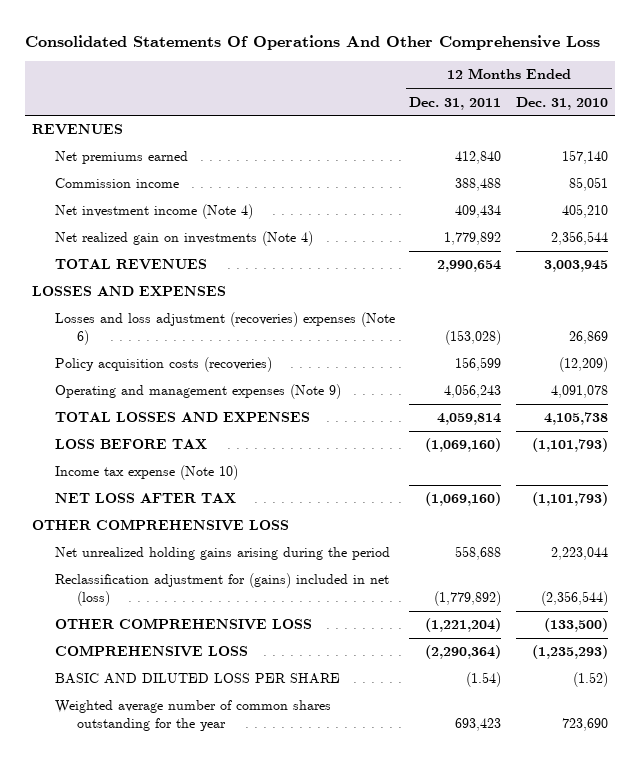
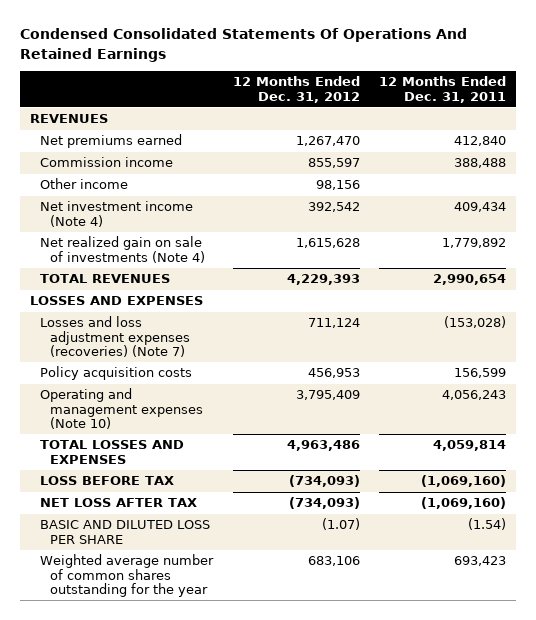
[25,34,601,50] Consolidated Statements Of Operations And Other Comprehensive Loss -> [20,28,468,62] Condensed Consolidated Statements Of Operations And Retained Earnings
[515,96,608,110] Dec. 31, 2010 -> none
none -> [232,76,360,103] 12 Months Ended Dec. 31, 2012
none -> [40,178,129,190] Other income
[54,231,313,247] Net realized gain on investments (Note 4) -> [40,236,205,263] Net realized gain on sale of investments (Note 4)
[54,312,395,346] Losses and loss adjustment (recoveries) expenses (Note 6) -> [40,316,190,357] Losses and loss adjustment expenses (recoveries) (Note 7)
[54,357,272,373] Policy acquisition costs (recoveries) -> [40,366,193,381] Policy acquisition costs
[54,384,341,400] Operating and management expenses (Note 9) -> [40,388,203,429] Operating and management expenses (Note 10)
[54,465,238,481] Income tax expense (Note 10) -> none
[32,519,290,532] OTHER COMPREHENSIVE LOSS -> none
[54,547,390,561] Net unrealized holding gains arising during the period -> none
[54,573,389,607] Reclassification adjustment for (gains) included in net (loss) -> none
[54,618,312,631] OTHER COMPREHENSIVE LOSS -> none
[54,645,248,658] COMPREHENSIVE LOSS -> none

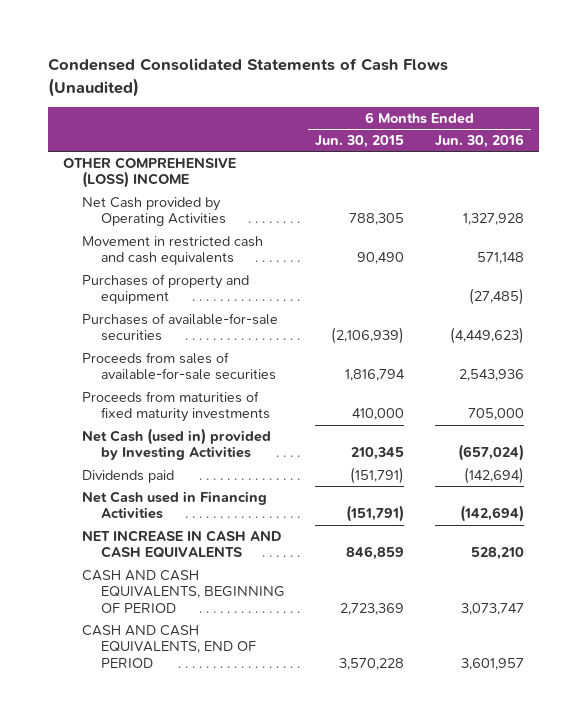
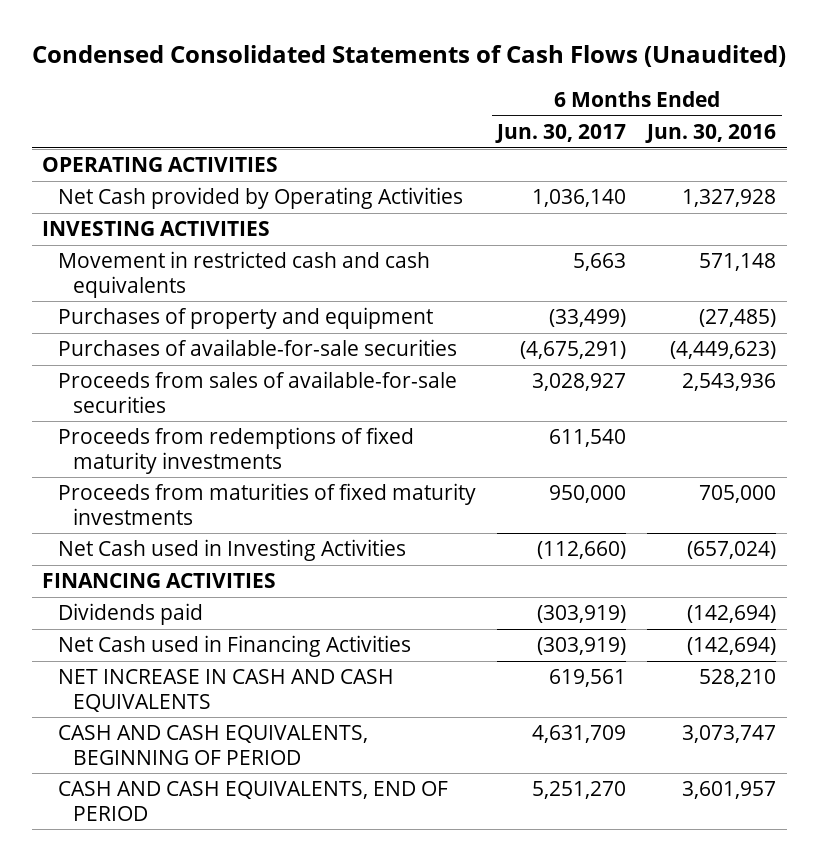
[315,134,405,148] Jun. 30, 2015 -> none
none -> [495,123,627,143] Jun. 30, 2017
[63,156,237,189] OTHER COMPREHENSIVE (LOSS) INCOME -> none
none -> [42,157,279,173] OPERATING ACTIVITIES
none -> [42,221,271,237] INVESTING ACTIVITIES
none -> [57,427,414,474] Proceeds from redemptions of fixed maturity investments
[82,427,272,461] Net Cash (used in) provided by Investing Activities -> [57,539,406,562] Net Cash used in Investing Activities
none -> [42,573,277,589] FINANCING ACTIVITIES

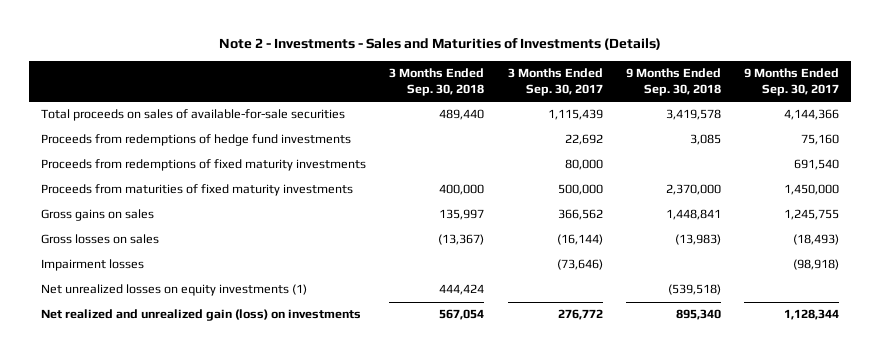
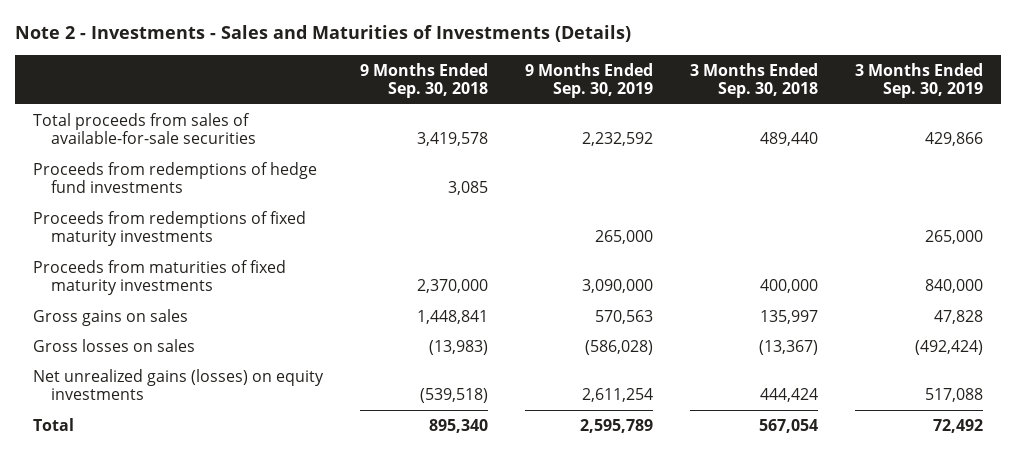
[507,68,603,96] 3 Months Ended Sep. 30, 2017 -> none
[744,68,840,96] 9 Months Ended Sep. 30, 2017 -> none
none -> [524,62,653,99] 9 Months Ended Sep. 30, 2019
none -> [854,62,983,99] 3 Months Ended Sep. 30, 2019
[40,109,345,122] Total proceeds on sales of available-for-sale securities -> [33,112,256,145] Total proceeds from sales of available-for-sale securities
[40,259,144,272] Impairment losses -> none
[40,284,307,297] Net unrealized losses on equity investments (1) -> [33,368,325,401] Net unrealized gains (losses) on equity investments
[40,309,361,322] Net realized and unrealized gain (loss) on investments -> [33,417,75,431] Total

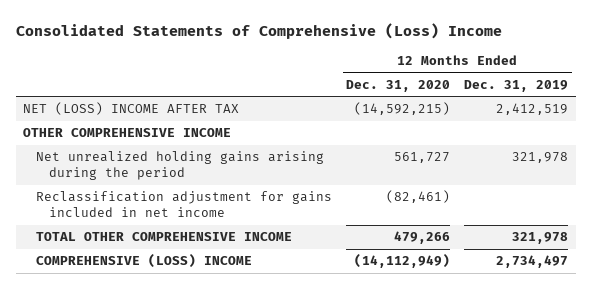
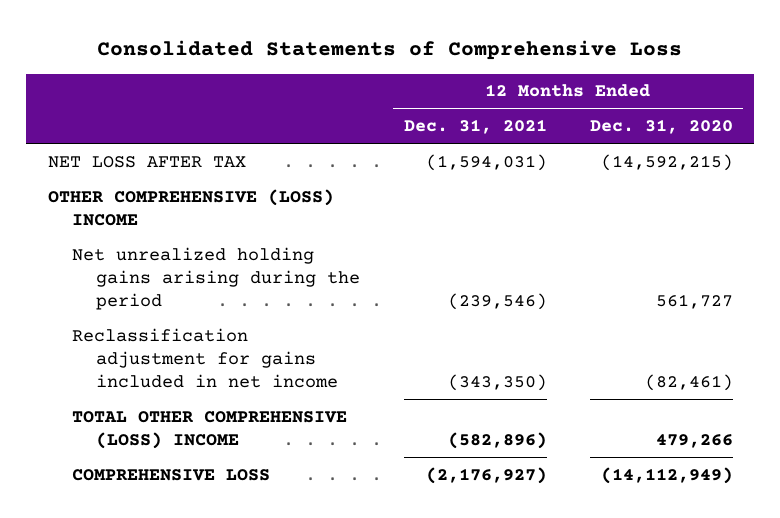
[16,22,503,39] Consolidated Statements of Comprehensive (Loss) Income -> [97,40,683,61] Consolidated Statements of Comprehensive Loss
[464,79,569,92] Dec. 31, 2019 -> none
none -> [403,119,547,135] Dec. 31, 2021
[23,102,240,116] NET (LOSS) INCOME AFTER TAX -> [47,155,246,168] NET LOSS AFTER TAX
[23,128,232,138] OTHER COMPREHENSIVE INCOME -> [47,188,334,226] OTHER COMPREHENSIVE (LOSS) INCOME
[36,232,293,242] TOTAL OTHER COMPREHENSIVE INCOME -> [72,410,348,449] TOTAL OTHER COMPREHENSIVE (LOSS) INCOME
[36,254,253,269] COMPREHENSIVE (LOSS) INCOME -> [72,468,271,481] COMPREHENSIVE LOSS

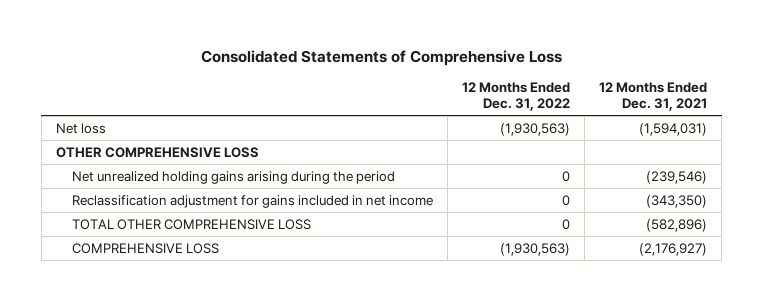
[589,119,733,135] Dec. 31, 2020 -> none
none -> [462,82,571,111] 12 Months Ended Dec. 31, 2022
[47,155,246,168] NET LOSS AFTER TAX -> [55,122,106,134] Net loss
[47,188,334,226] OTHER COMPREHENSIVE (LOSS) INCOME -> [55,146,259,158] OTHER COMPREHENSIVE LOSS
[72,410,348,449] TOTAL OTHER COMPREHENSIVE (LOSS) INCOME -> [72,218,312,230] TOTAL OTHER COMPREHENSIVE LOSS

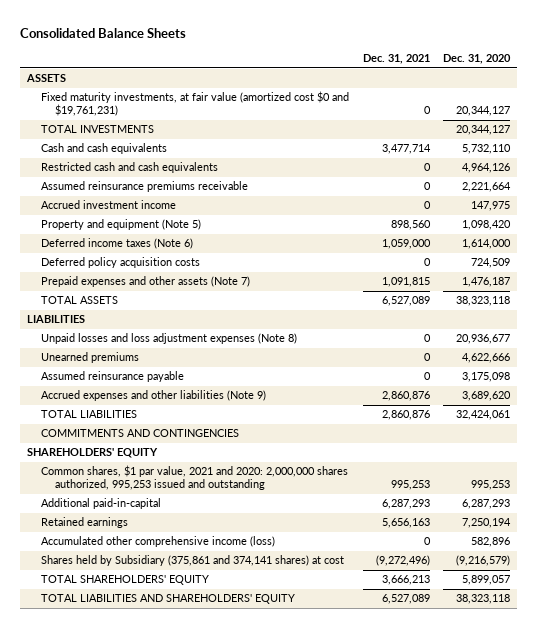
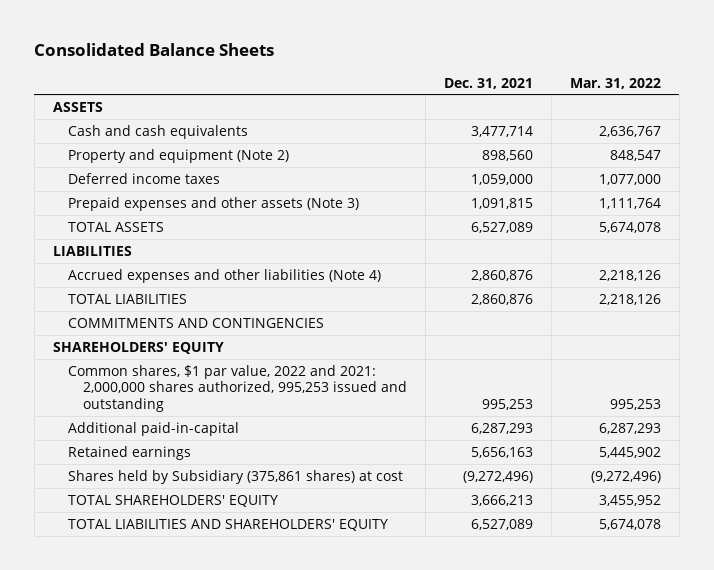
[443,54,512,65] Dec. 31, 2020 -> none
none -> [569,77,661,89] Mar. 31, 2022
[41,91,350,117] Fixed maturity investments, at fair value (amortized cost $0 and $19,761,231) -> none
[41,125,155,134] TOTAL INVESTMENTS -> none
[41,162,219,174] Restricted cash and cash equivalents -> none
[41,181,249,193] Assumed reinsurance premiums receivable -> none
[41,200,177,210] Accrued investment income -> none
[41,257,201,269] Deferred policy acquisition costs -> none
[41,219,202,231] Property and equipment (Note 5) -> [67,148,289,163] Property and equipment (Note 2)
[41,238,194,250] Deferred income taxes (Note 6) -> [67,172,220,184] Deferred income taxes
[41,276,251,288] Prepaid expenses and other assets (Note 7) -> [67,196,359,211] Prepaid expenses and other assets (Note 3)
[41,333,298,345] Unpaid losses and loss adjustment expenses (Note 8) -> none
[41,352,140,364] Unearned premiums -> none
[41,371,185,383] Assumed reinsurance payable -> none
[41,390,267,402] Accrued expenses and other liabilities (Note 9) -> [67,268,381,283] Accrued expenses and other liabilities (Note 4)
[41,465,349,491] Common shares, $1 par value, 2021 and 2020: 2,000,000 shares authorized, 995,253 issued and outstanding -> [67,364,408,412] Common shares, $1 par value, 2022 and 2021: 2,000,000 shares authorized, 995,253 issued and outstanding
[41,536,276,548] Accumulated other comprehensive income (loss) -> none
[41,555,345,567] Shares held by Subsidiary (375,861 and 374,141 shares) at cost -> [67,469,403,484] Shares held by Subsidiary (375,861 shares) at cost

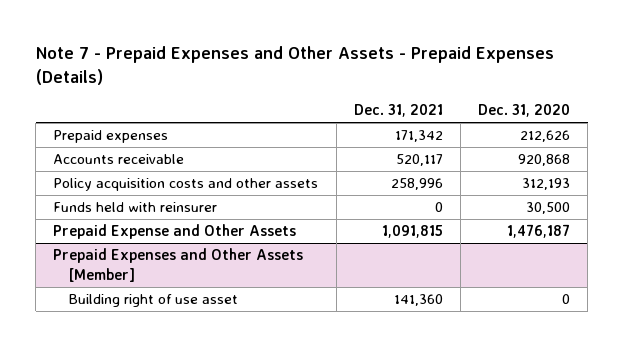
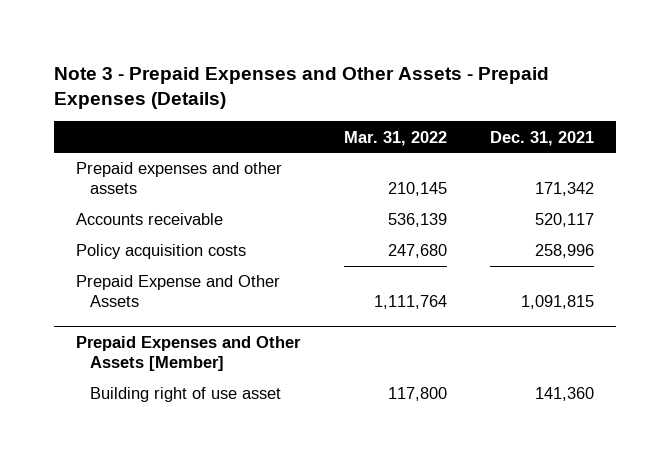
[35,46,554,85] Note 7 - Prepaid Expenses and Other Assets - Prepaid Expenses (Details) -> [54,66,550,110] Note 3 - Prepaid Expenses and Other Assets - Prepaid Expenses (Details)
[478,104,571,118] Dec. 31, 2020 -> none
none -> [343,130,447,146] Mar. 31, 2022
[53,130,169,144] Prepaid expenses -> [75,162,282,195] Prepaid expenses and other assets
[53,202,218,213] Funds held with reinsurer -> none
[53,178,319,192] Policy acquisition costs and other assets -> [75,244,246,260] Policy acquisition costs

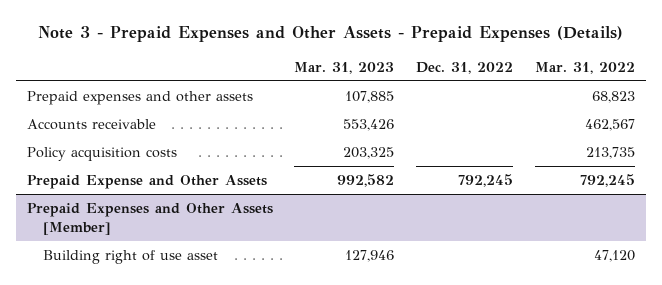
[490,130,595,146] Dec. 31, 2021 -> none
none -> [294,61,395,74] Mar. 31, 2023
none -> [416,61,514,74] Dec. 31, 2022
[387,182,447,197] 210,145 -> [592,90,636,103] 68,823
[387,213,447,228] 536,139 -> [585,118,636,131] 462,567
[387,244,447,259] 247,680 -> [586,146,636,159] 213,735
[373,295,447,310] 1,111,764 -> [580,173,636,187] 792,245
[387,387,447,402] 117,800 -> [594,249,636,262] 47,120

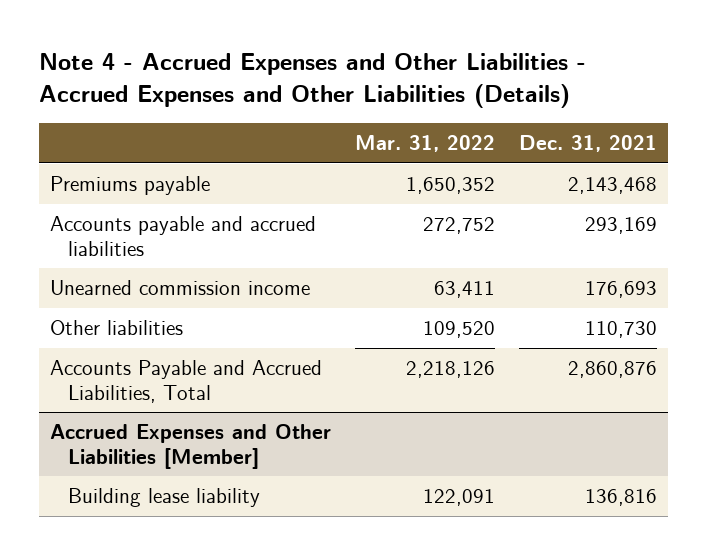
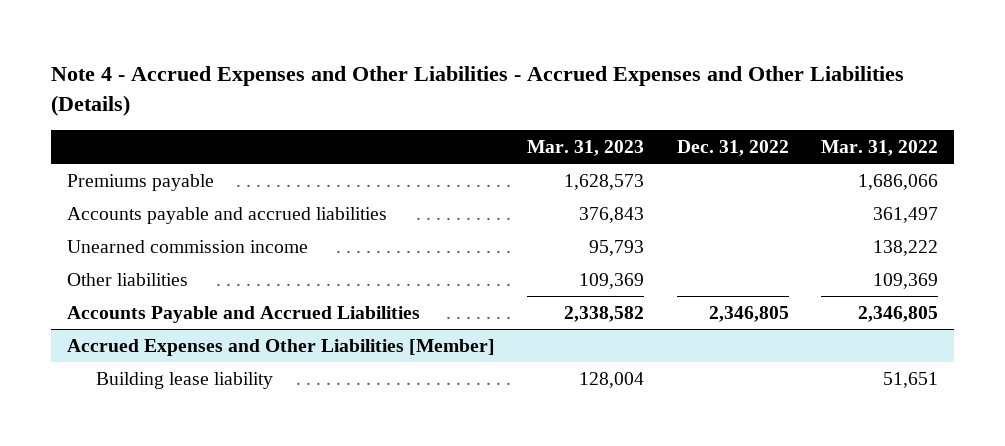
[518,134,657,152] Dec. 31, 2021 -> none
none -> [527,139,645,156] Mar. 31, 2023
none -> [676,139,789,156] Dec. 31, 2022
[405,177,495,195] 1,650,352 -> [857,173,938,190] 1,686,066
[422,217,495,235] 272,752 -> [872,206,938,223] 361,497
[433,281,495,299] 63,411 -> [872,239,938,256] 138,222
[422,321,495,339] 109,520 -> [872,272,938,289] 109,369
[50,360,323,403] Accounts Payable and Accrued Liabilities, Total -> [66,305,420,323] Accounts Payable and Accrued Liabilities
[405,361,495,379] 2,218,126 -> [857,305,938,322] 2,346,805
[422,489,495,507] 122,091 -> [882,371,938,388] 51,651

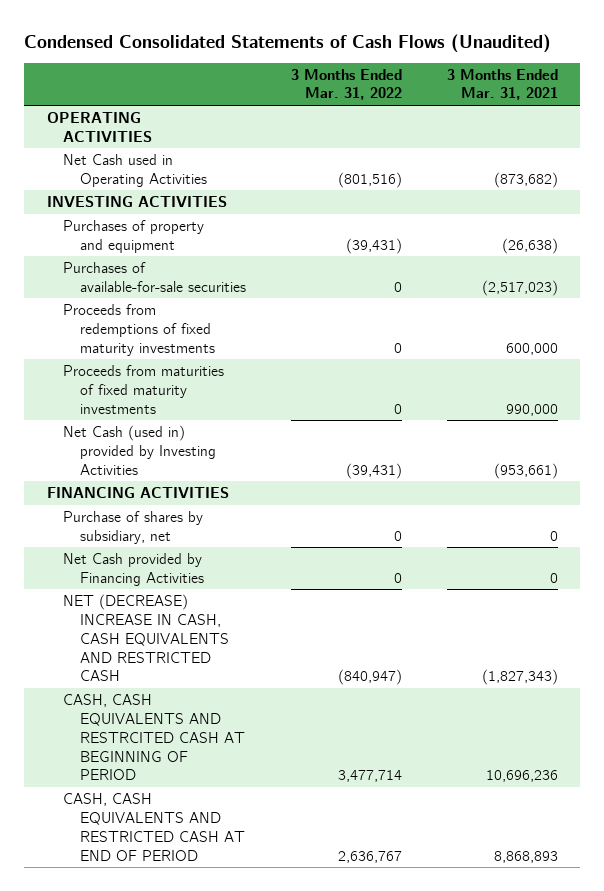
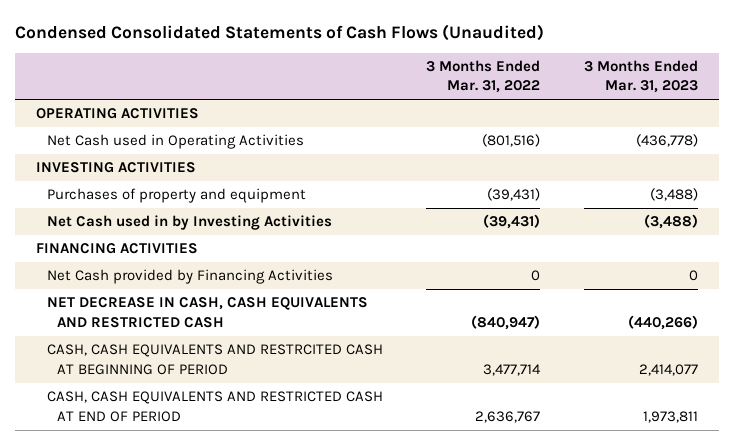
[446,68,558,101] 3 Months Ended Mar. 31, 2021 -> none
none -> [583,60,698,94] 3 Months Ended Mar. 31, 2023
[63,261,246,292] Purchases of available-for-sale securities -> none
[63,303,215,356] Proceeds from redemptions of fixed maturity investments -> none
[63,364,225,414] Proceeds from maturities of fixed maturity investments -> none
[63,424,216,475] Net Cash (used in) provided by Investing Activities -> [46,215,332,231] Net Cash used in by Investing Activities
[63,510,204,544] Purchase of shares by subsidiary, net -> none
[63,593,229,682] NET (DECREASE) INCREASE IN CASH, CASH EQUIVALENTS AND RESTRICTED CASH -> [46,297,368,328] NET DECREASE IN CASH, CASH EQUIVALENTS AND RESTRICTED CASH

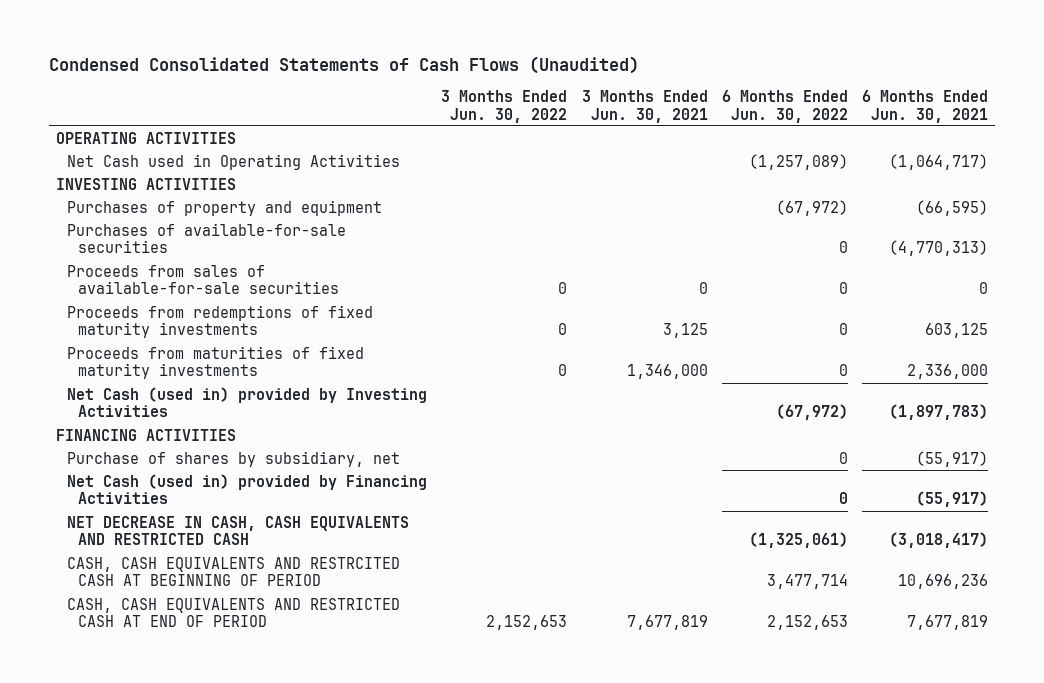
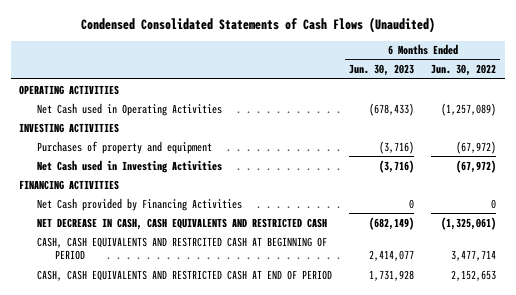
[441,90,568,123] 3 Months Ended Jun. 30, 2022 -> none
[581,90,708,123] 3 Months Ended Jun. 30, 2021 -> none
[862,90,989,123] 6 Months Ended Jun. 30, 2021 -> none
none -> [349,64,415,77] Jun. 30, 2023
[66,222,346,254] Purchases of available-for-sale securities -> none
[66,264,339,295] Proceeds from sales of available-for-sale securities -> none
[66,304,373,339] Proceeds from redemptions of fixed maturity investments -> none
[66,345,364,380] Proceeds from maturities of fixed maturity investments -> none
[66,386,427,418] Net Cash (used in) provided by Investing Activities -> [37,159,223,173] Net Cash used in Investing Activities
[66,450,400,467] Purchase of shares by subsidiary, net -> none
[66,473,427,505] Net Cash (used in) provided by Financing Activities -> [37,197,243,211] Net Cash provided by Financing Activities

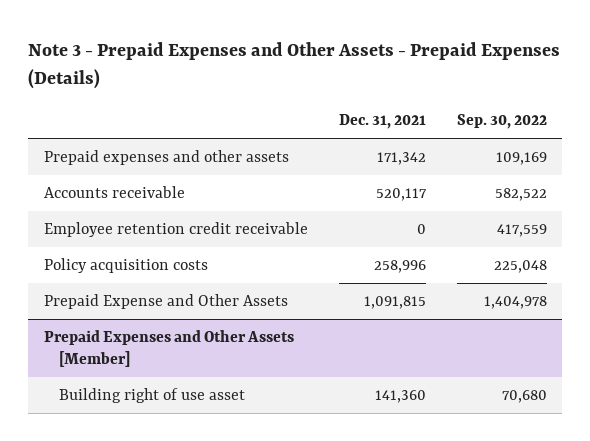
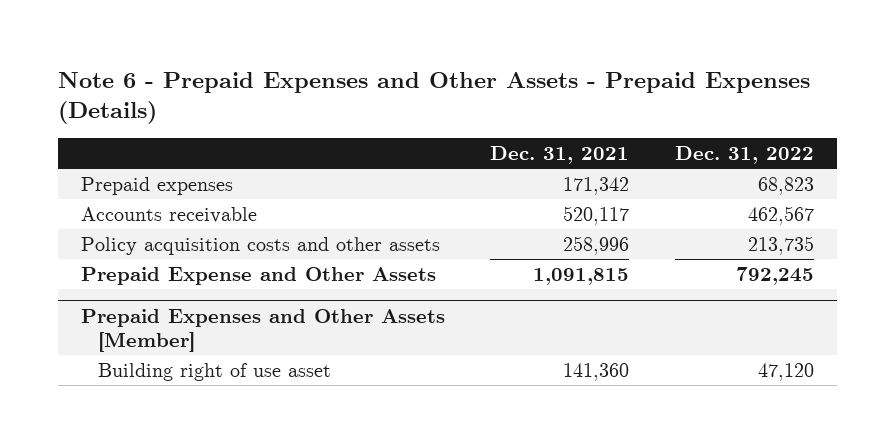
[28,42,561,90] Note 3 - Prepaid Expenses and Other Assets - Prepaid Expenses (Details) -> [57,72,810,125] Note 6 - Prepaid Expenses and Other Assets - Prepaid Expenses (Details)
[456,114,547,130] Sep. 30, 2022 -> none
none -> [675,145,815,164] Dec. 31, 2022
[43,150,289,166] Prepaid expenses and other assets -> [80,176,233,195] Prepaid expenses
[43,222,308,238] Employee retention credit receivable -> none
[43,258,208,274] Policy acquisition costs -> [80,236,440,255] Policy acquisition costs and other assets

